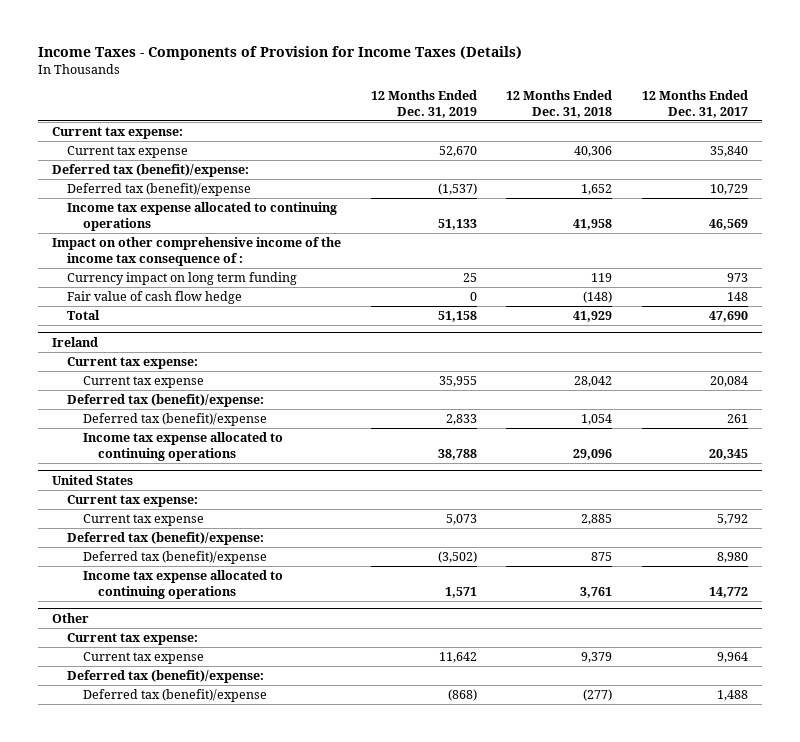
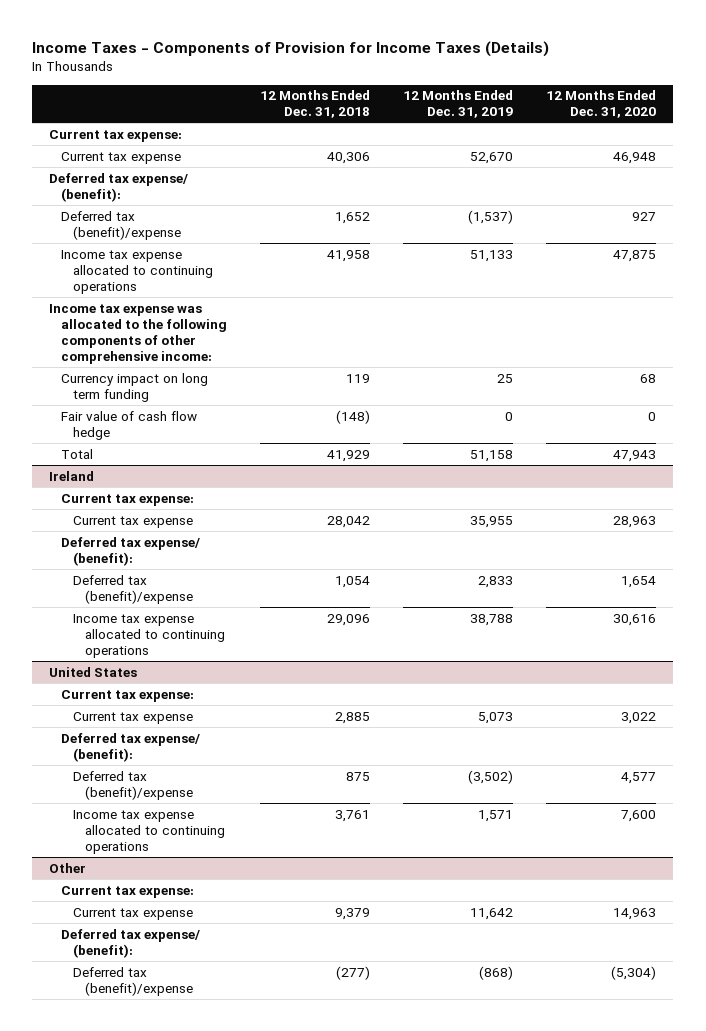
[641,90,748,118] 12 Months Ended Dec. 31, 2017 -> none
none -> [546,90,657,119] 12 Months Ended Dec. 31, 2020
[52,164,250,178] Deferred tax (benefit)/expense: -> [49,172,189,202] Deferred tax expense/ (benefit):
[52,237,342,266] Impact on other comprehensive income of the income tax consequence of : -> [49,303,228,364] Income tax expense was allocated to the following components of other comprehensive income:
[67,394,265,408] Deferred tax (benefit)/expense: -> [61,536,201,566] Deferred tax expense/ (benefit):
[67,532,265,546] Deferred tax (benefit)/expense: -> [61,732,201,762] Deferred tax expense/ (benefit):
[67,670,265,684] Deferred tax (benefit)/expense: -> [61,928,201,958] Deferred tax expense/ (benefit):

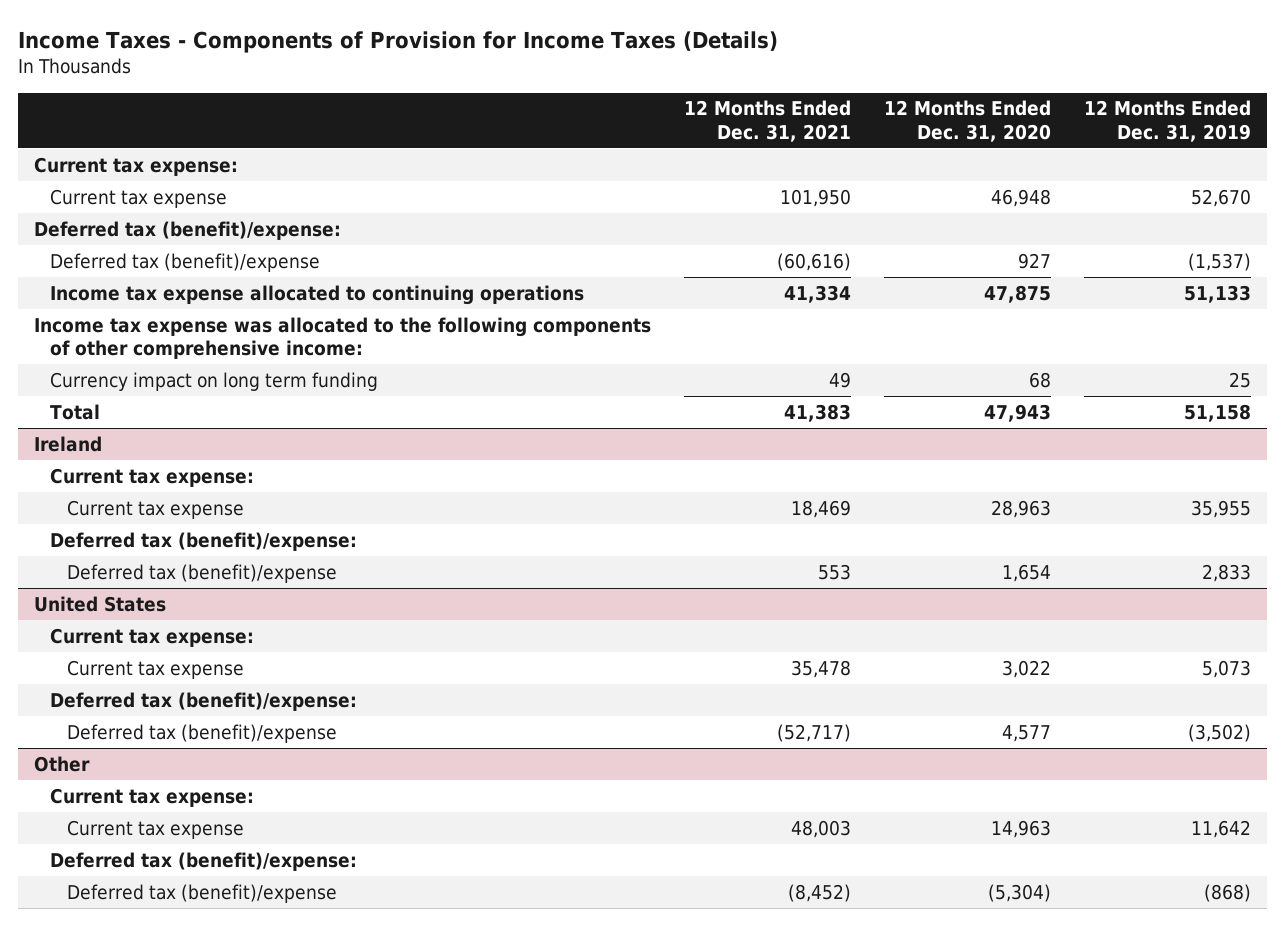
[260,90,371,119] 12 Months Ended Dec. 31, 2018 -> none
none -> [684,100,852,142] 12 Months Ended Dec. 31, 2021
[49,172,189,202] Deferred tax expense/ (benefit): -> [34,220,342,240] Deferred tax (benefit)/expense:
[61,410,198,440] Fair value of cash flow hedge -> none
[61,536,201,566] Deferred tax expense/ (benefit): -> [50,531,358,551] Deferred tax (benefit)/expense:
[73,613,226,658] Income tax expense allocated to continuing operations -> none
[61,732,201,762] Deferred tax expense/ (benefit): -> [50,691,358,711] Deferred tax (benefit)/expense:
[73,809,226,854] Income tax expense allocated to continuing operations -> none
[61,928,201,958] Deferred tax expense/ (benefit): -> [50,851,358,871] Deferred tax (benefit)/expense:

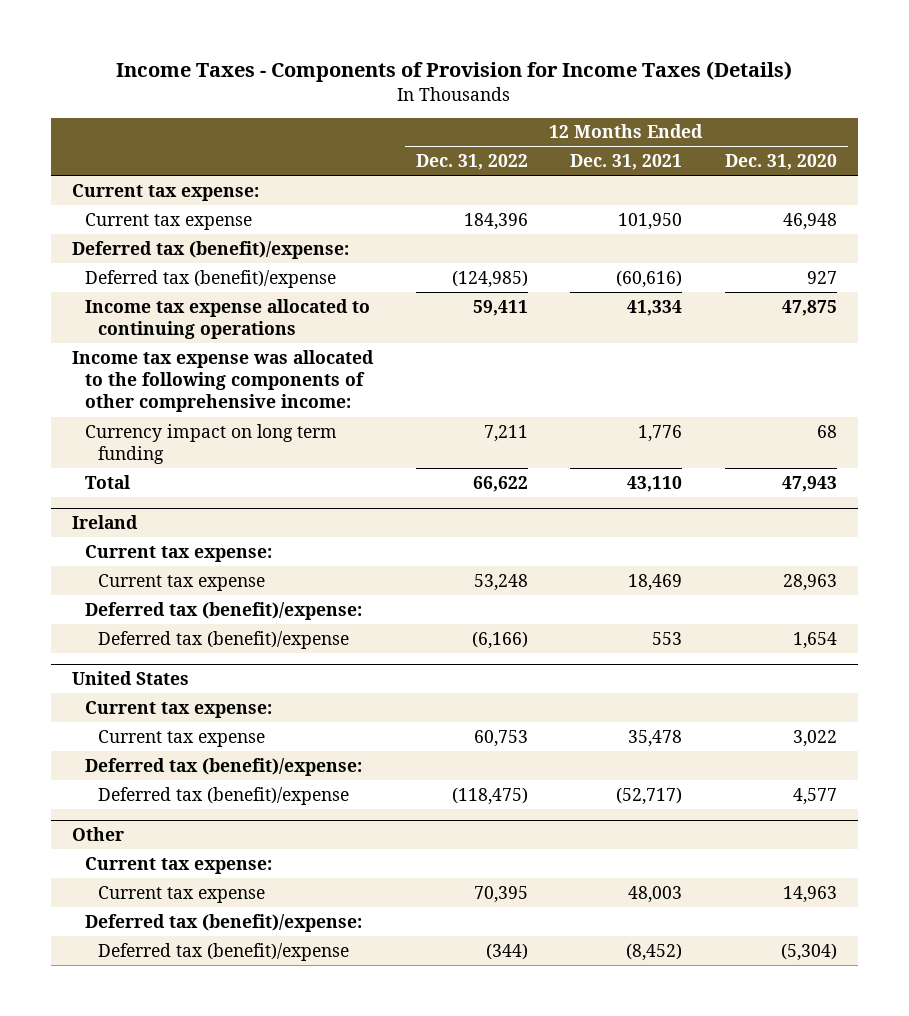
[1083,100,1251,142] 12 Months Ended Dec. 31, 2019 -> none
none -> [415,154,528,171] Dec. 31, 2022
[829,371,852,388] 49 -> [638,424,683,442] 1,776
[784,403,852,422] 41,383 -> [627,475,683,492] 43,110

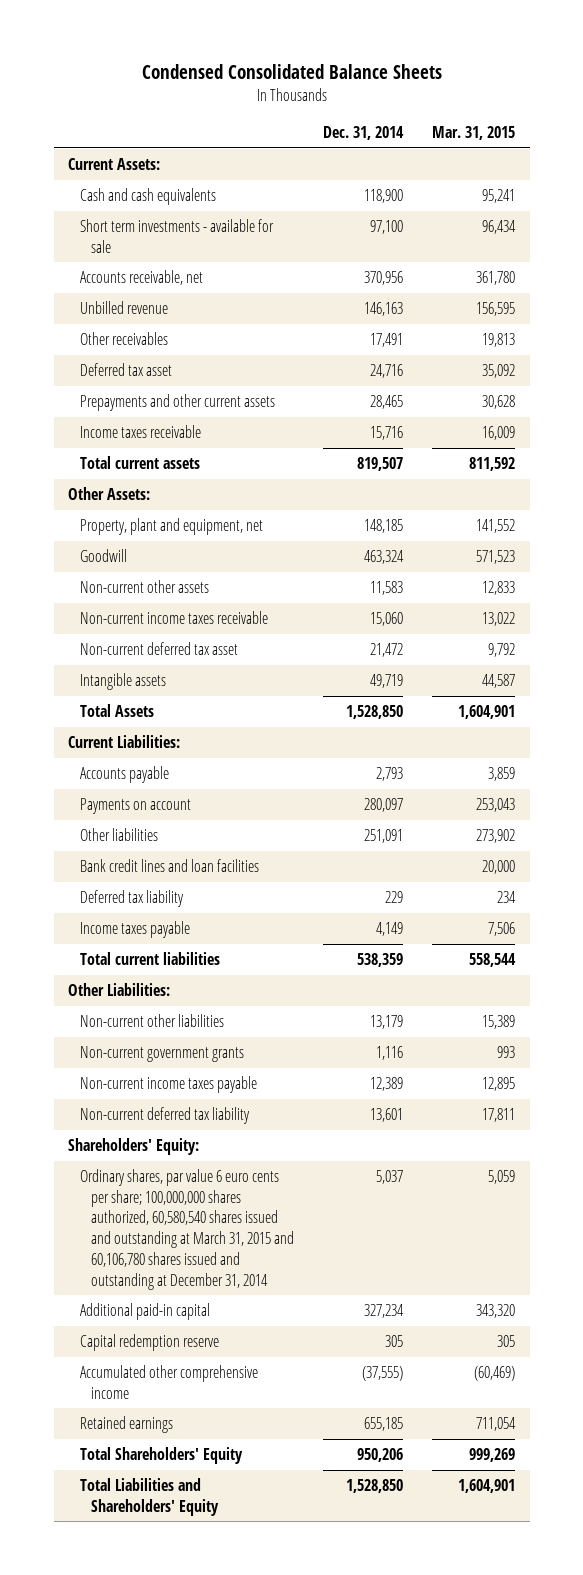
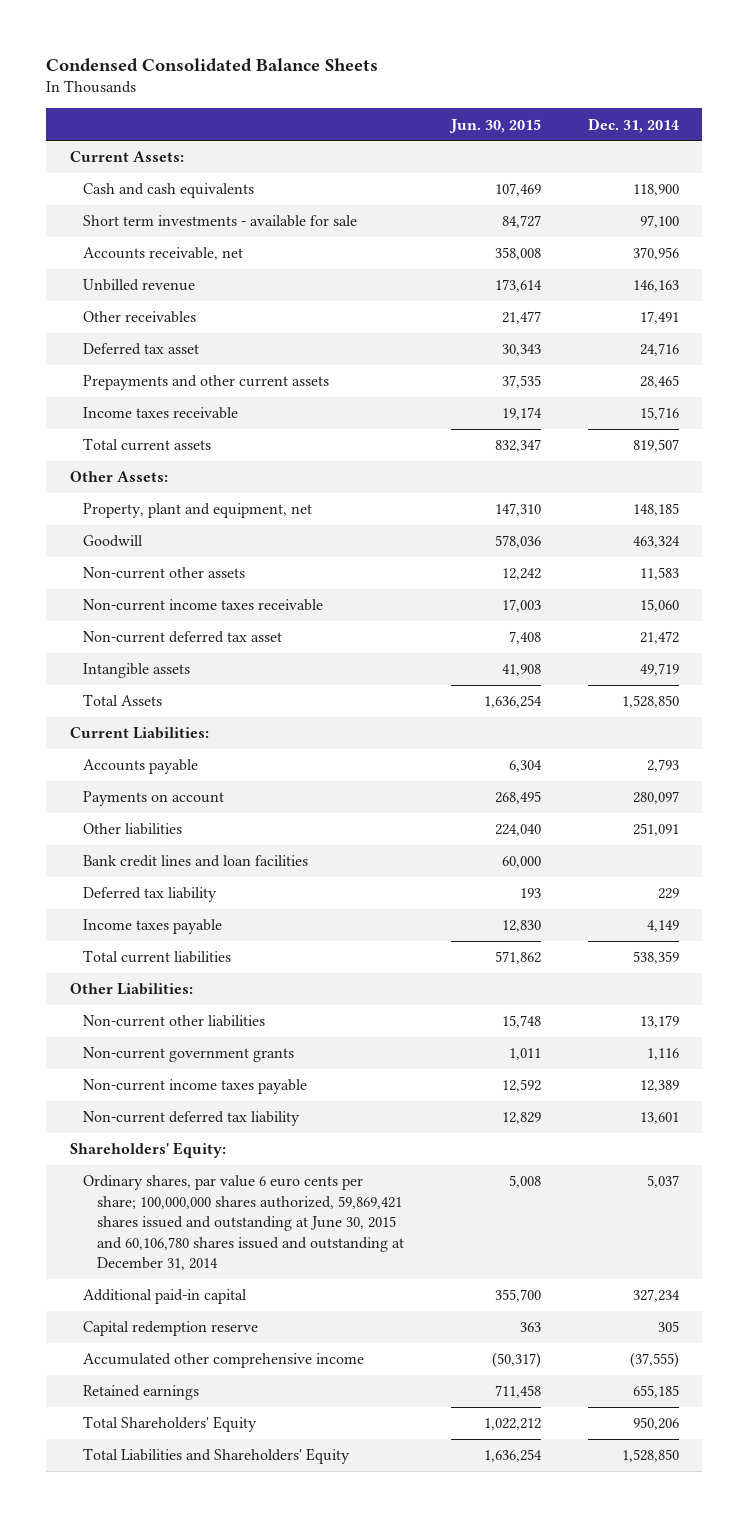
[432,125,516,140] Mar. 31, 2015 -> none
none -> [448,118,541,133] Jun. 30, 2015
[79,1169,295,1290] Ordinary shares, par value 6 euro cents per share; 100,000,000 shares authorized, 60,580,540 shares issued and outstanding at March 31, 2015 and 60,106,780 shares issued and outstanding at December 31, 2014 -> [83,1175,404,1271] Ordinary shares, par value 6 euro cents per share; 100,000,000 shares authorized, 59,869,421 shares issued and outstanding at June 30, 2015 and 60,106,780 shares issued and outstanding at December 31, 2014

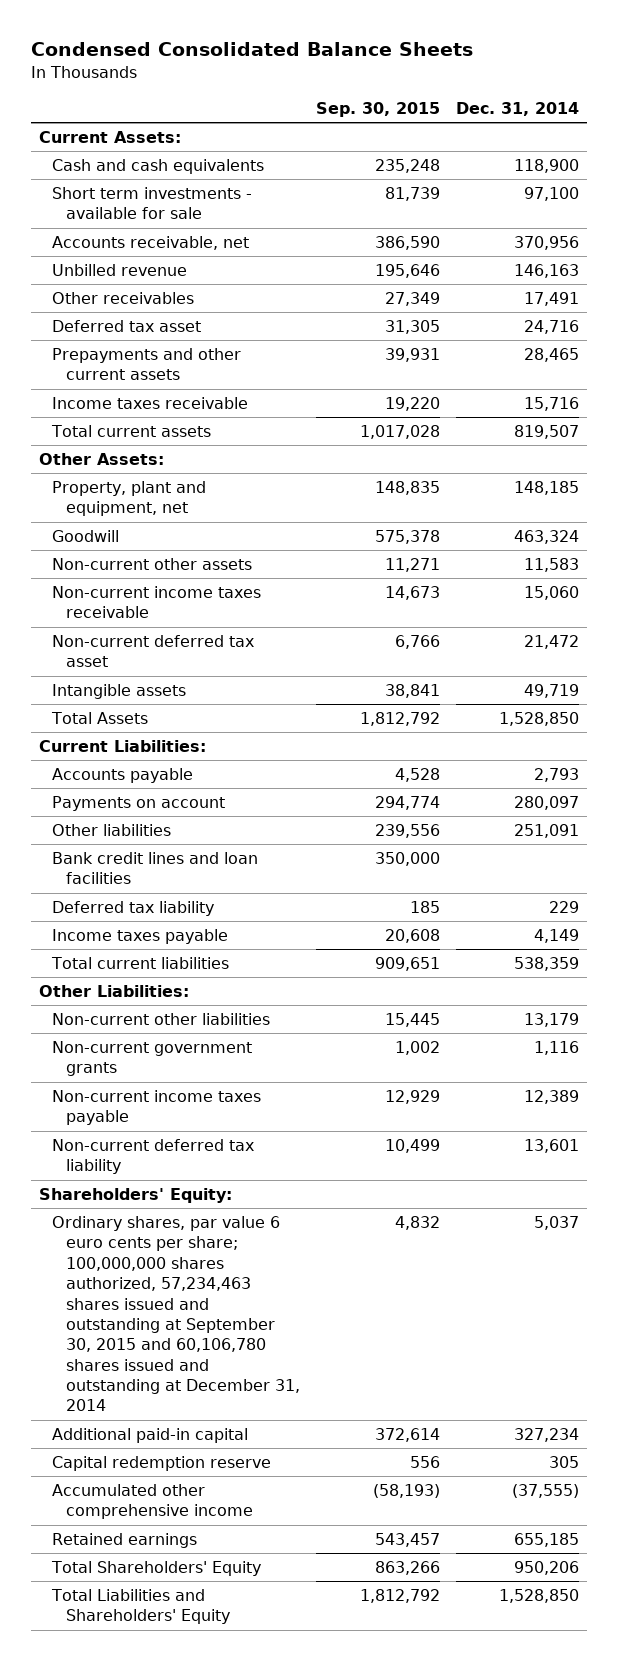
[448,118,541,133] Jun. 30, 2015 -> none
none -> [315,101,440,117] Sep. 30, 2015
[83,1175,404,1271] Ordinary shares, par value 6 euro cents per share; 100,000,000 shares authorized, 59,869,421 shares issued and outstanding at June 30, 2015 and 60,106,780 shares issued and outstanding at December 31, 2014 -> [52,1215,300,1412] Ordinary shares, par value 6 euro cents per share; 100,000,000 shares authorized, 57,234,463 shares issued and outstanding at September 30, 2015 and 60,106,780 shares issued and outstanding at December 31, 2014

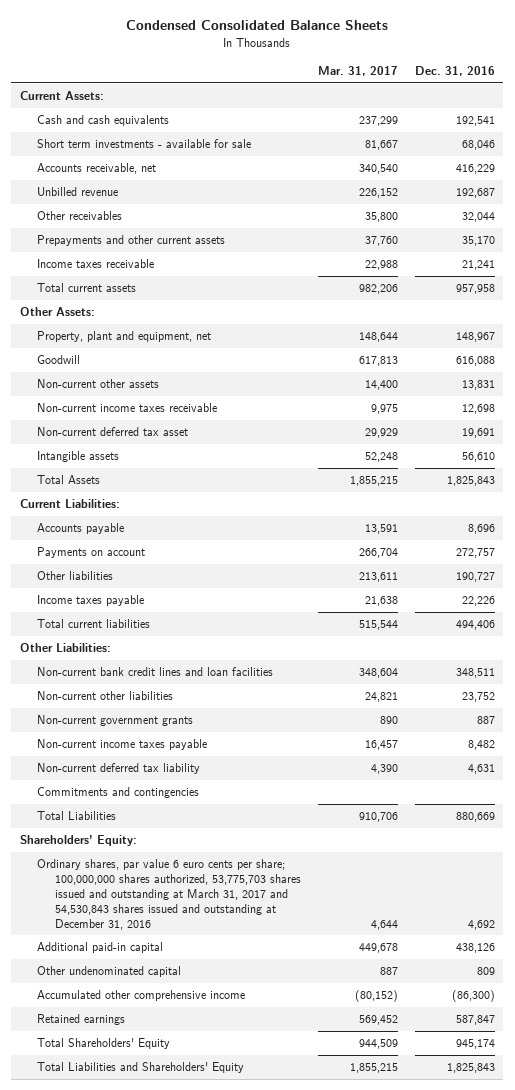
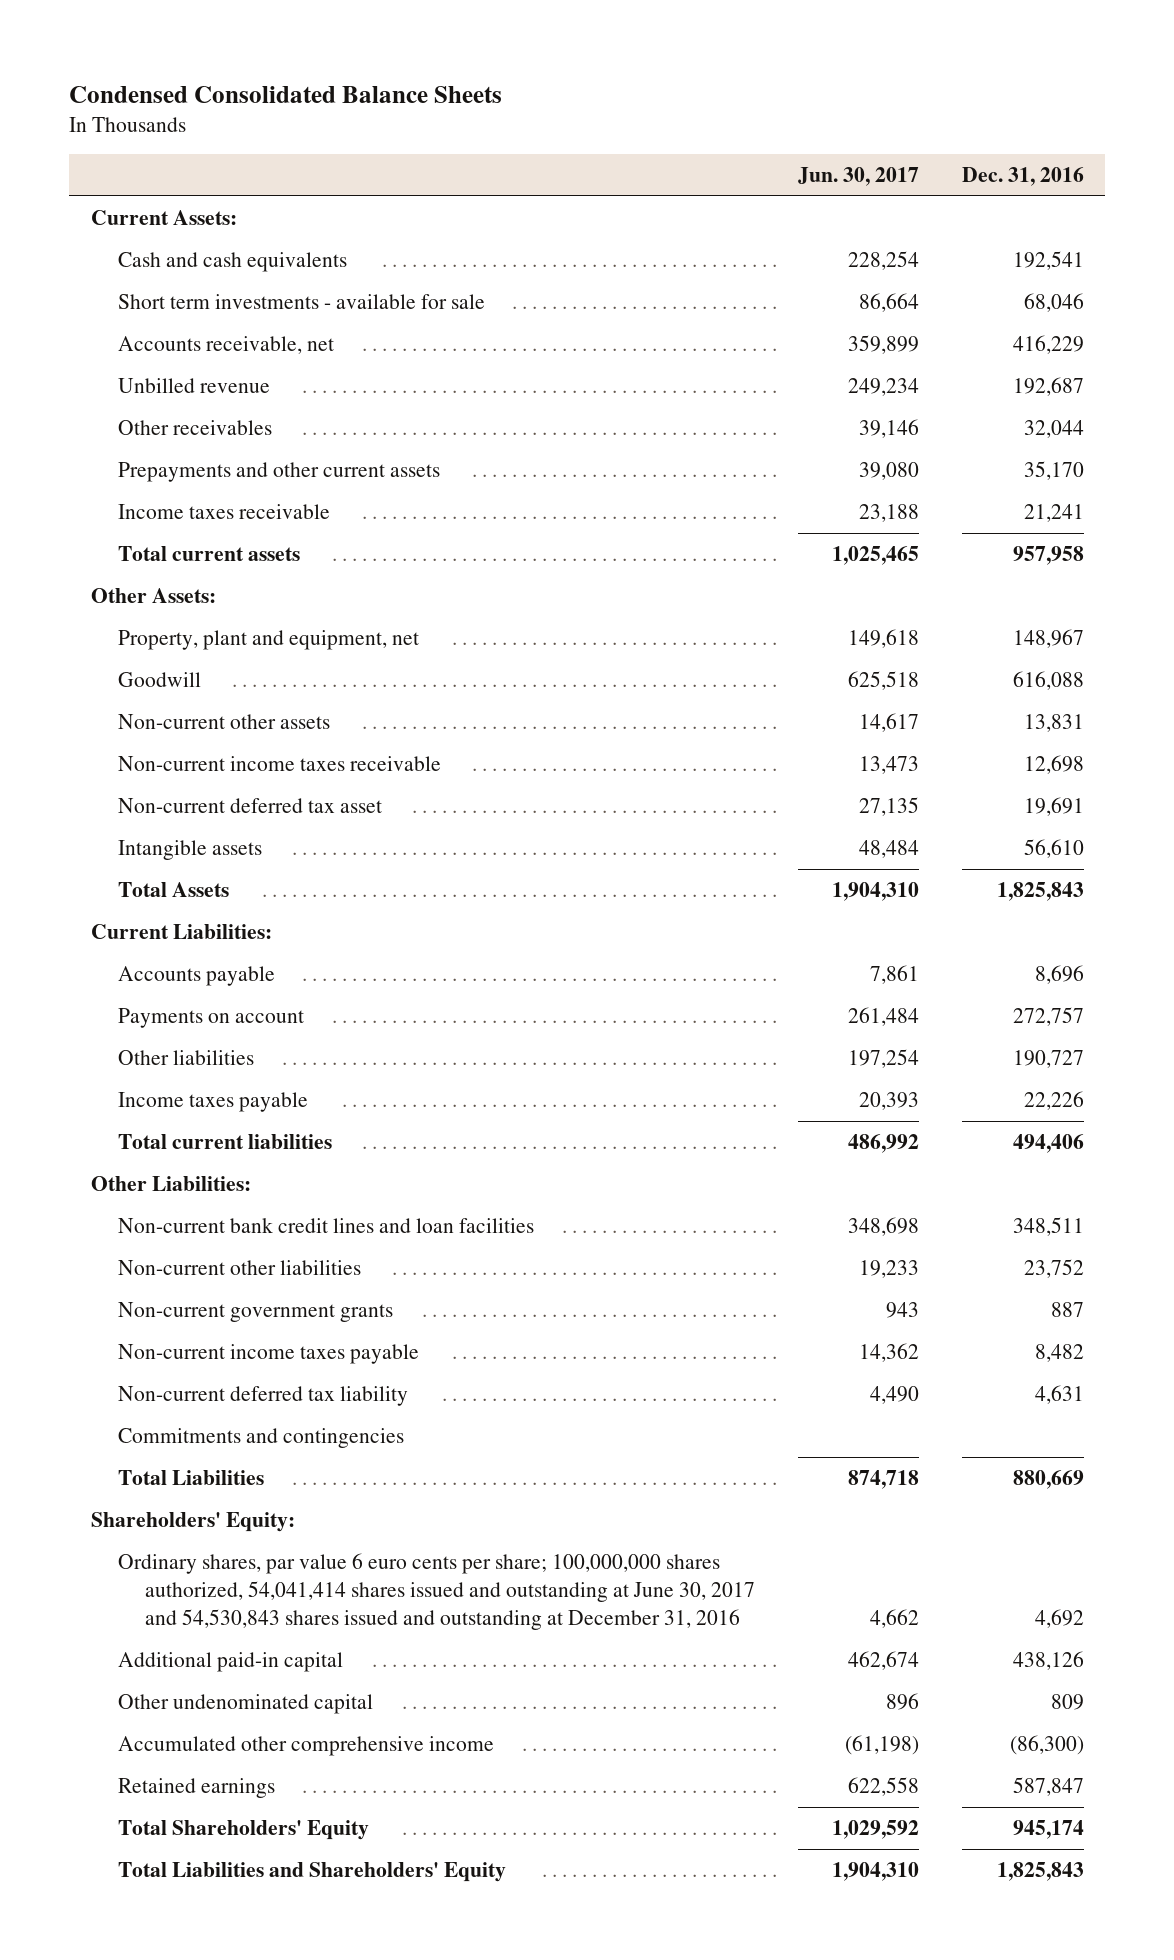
[317,65,398,76] Mar. 31, 2017 -> none
none -> [798,166,920,186] Jun. 30, 2017
[37,859,301,930] Ordinary shares, par value 6 euro cents per share; 100,000,000 shares authorized, 53,775,703 shares issued and outstanding at March 31, 2017 and 54,530,843 shares issued and outstanding at December 31, 2016 -> [118,1552,756,1631] Ordinary shares, par value 6 euro cents per share; 100,000,000 shares authorized, 54,041,414 shares issued and outstanding at June 30, 2017 and 54,530,843 shares issued and outstanding at December 31, 2016

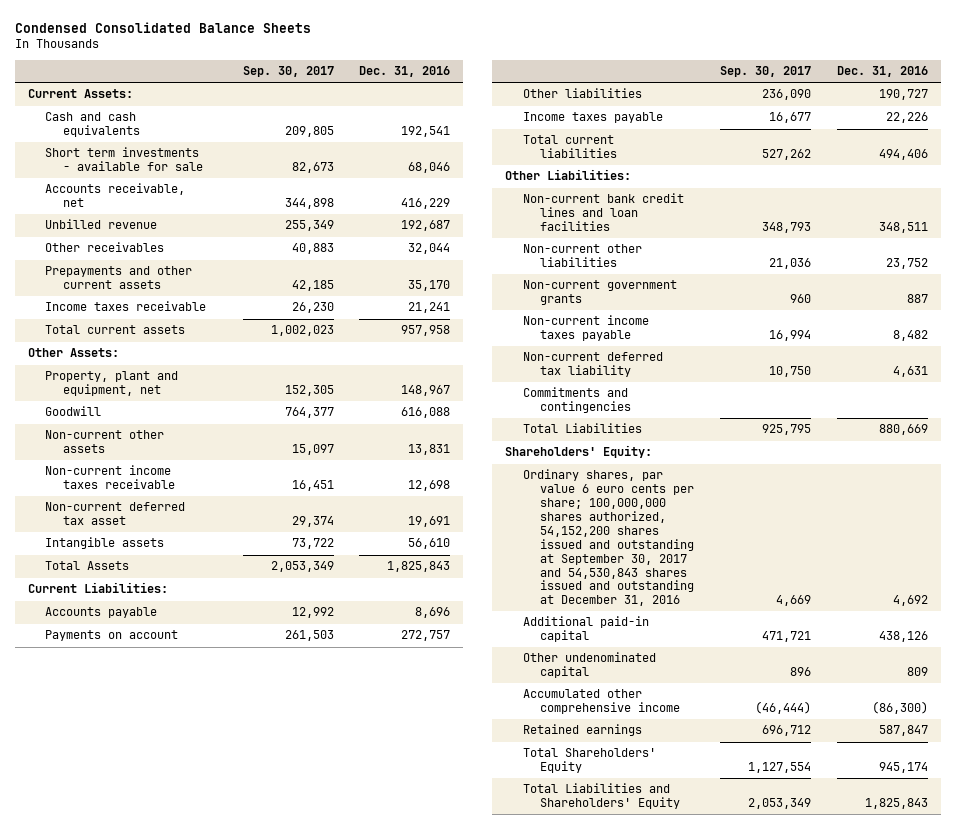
[798,166,920,186] Jun. 30, 2017 -> none
none -> [242,66,334,78] Sep. 30, 2017
[118,1552,756,1631] Ordinary shares, par value 6 euro cents per share; 100,000,000 shares authorized, 54,041,414 shares issued and outstanding at June 30, 2017 and 54,530,843 shares issued and outstanding at December 31, 2016 -> [522,469,695,607] Ordinary shares, par value 6 euro cents per share; 100,000,000 shares authorized, 54,152,200 shares issued and outstanding at September 30, 2017 and 54,530,843 shares issued and outstanding at December 31, 2016

